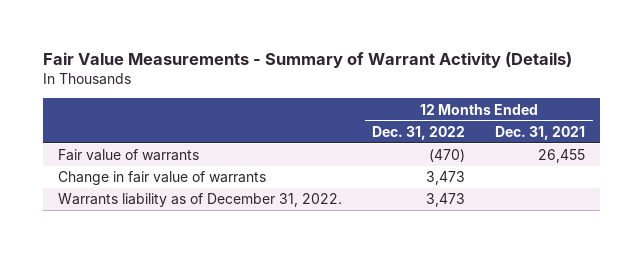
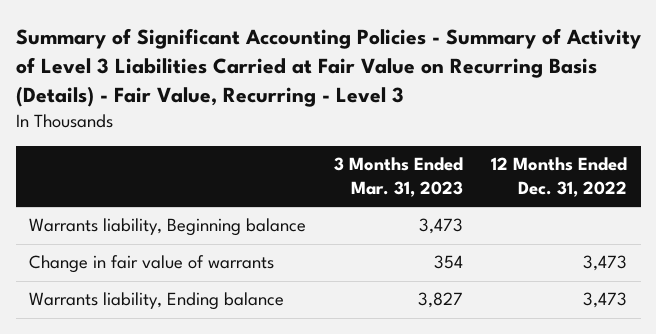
[43,52,573,69] Fair Value Measurements - Summary of Warrant Activity (Details) -> [15,28,641,108] Summary of Significant Accounting Policies - Summary of Activity of Level 3 Liabilities Carried at Fair Value on Recurring Basis (Details) - Fair Value, Recurring - Level 3
[495,125,586,140] Dec. 31, 2021 -> none
none -> [334,157,464,197] 3 Months Ended Mar. 31, 2023
[58,149,200,162] Fair value of warrants -> none
none -> [29,218,307,237] Warrants liability, Beginning balance
[58,193,343,208] Warrants liability as of December 31, 2022. -> [29,292,285,311] Warrants liability, Ending balance

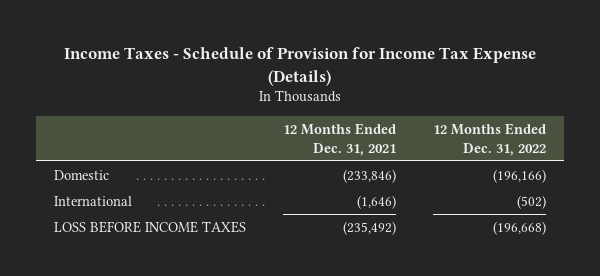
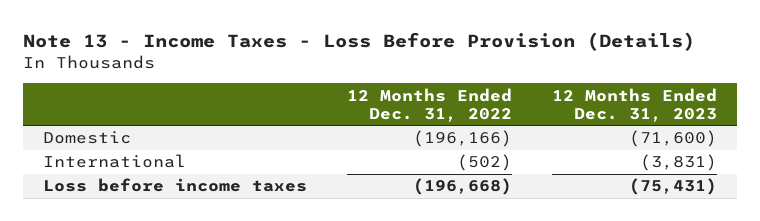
[64,46,537,86] Income Taxes - Schedule of Provision for Income Tax Expense (Details) -> [23,32,696,52] Note 13 - Income Taxes - Loss Before Provision (Details)
[283,122,397,156] 12 Months Ended Dec. 31, 2021 -> none
none -> [551,87,717,122] 12 Months Ended Dec. 31, 2023
[54,220,247,233] LOSS BEFORE INCOME TAXES -> [43,178,308,193] Loss before income taxes

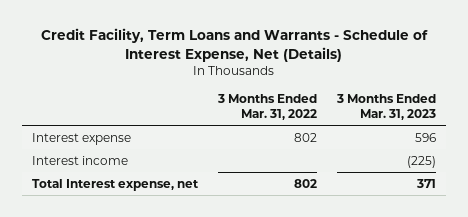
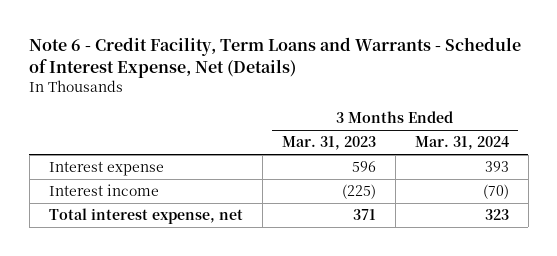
[40,28,428,62] Credit Facility, Term Loans and Warrants - Schedule of Interest Expense, Net (Details) -> [29,37,522,79] Note 6 - Credit Facility, Term Loans and Warrants - Schedule of Interest Expense, Net (Details)
[216,93,317,120] 3 Months Ended Mar. 31, 2022 -> none
none -> [414,136,509,151] Mar. 31, 2024
[31,178,199,191] Total Interest expense, net -> [48,208,243,225] Total interest expense, net

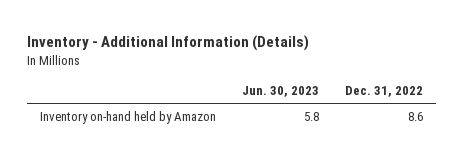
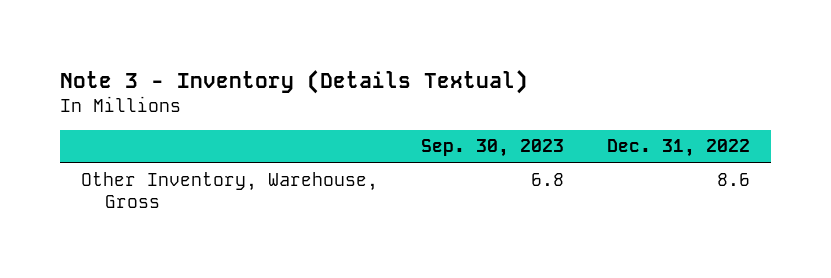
[26,35,309,52] Inventory - Additional Information (Details) -> [59,69,528,94] Note 3 - Inventory (Details Textual)
[241,86,319,98] Jun. 30, 2023 -> none
none -> [420,139,564,158] Sep. 30, 2023
[39,111,216,125] Inventory on-hand held by Amazon -> [81,171,379,208] Other Inventory, Warehouse, Gross

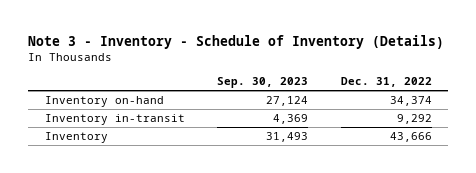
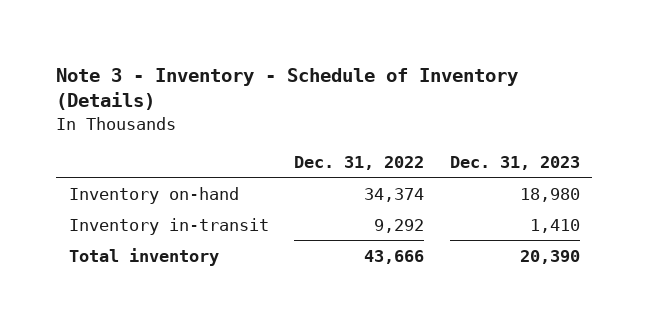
[217,77,309,89] Sep. 30, 2023 -> none
none -> [449,155,580,170] Dec. 31, 2023
[44,132,108,144] Inventory -> [69,247,220,266] Total inventory

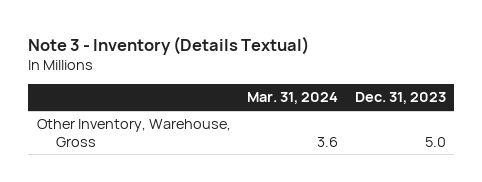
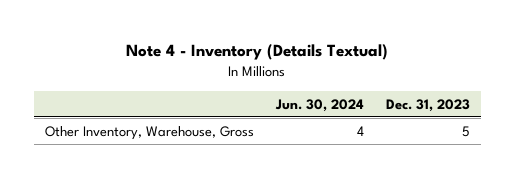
[28,35,310,55] Note 3 - Inventory (Details Textual) -> [126,44,389,61] Note 4 - Inventory (Details Textual)
[247,92,339,105] Mar. 31, 2024 -> none
none -> [274,98,364,112] Jun. 30, 2024
[424,136,446,147] 5.0 -> [461,125,470,137] 5

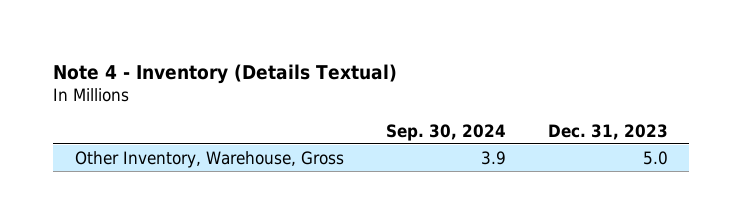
[274,98,364,112] Jun. 30, 2024 -> none
none -> [385,123,506,141] Sep. 30, 2024
[461,125,470,137] 5 -> [643,150,669,165] 5.0

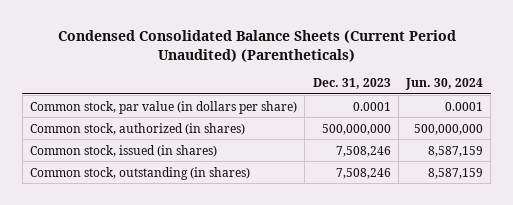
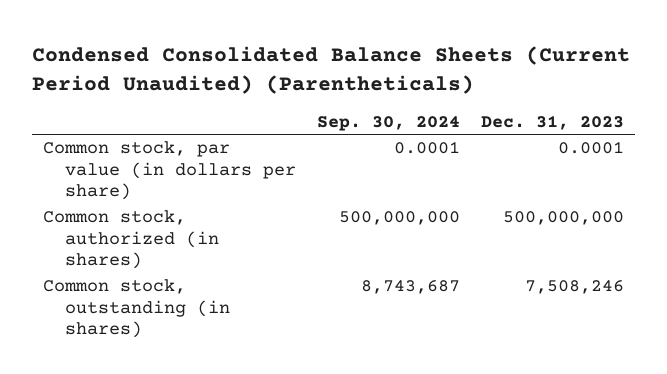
[405,78,484,91] Jun. 30, 2024 -> none
none -> [316,115,460,131] Sep. 30, 2024
[29,144,217,157] Common stock, issued (in shares) -> none

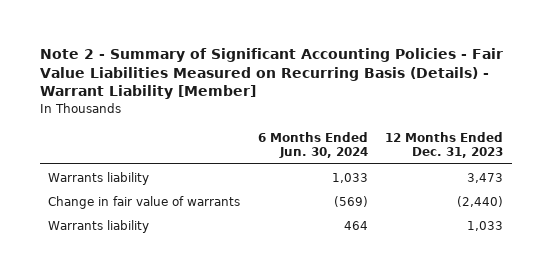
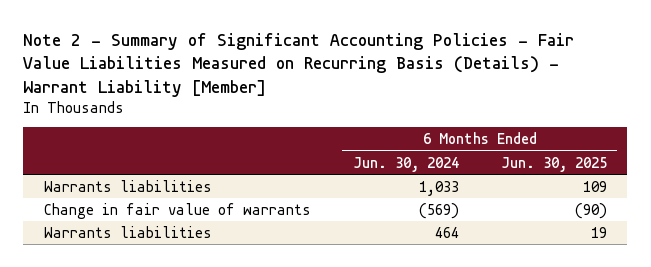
[385,131,504,159] 12 Months Ended Dec. 31, 2023 -> none
none -> [500,156,607,172] Jun. 30, 2025
[48,171,150,185] Warrants liability -> [44,179,213,192] Warrants liabilities
[48,219,150,233] Warrants liability -> [44,225,213,238] Warrants liabilities

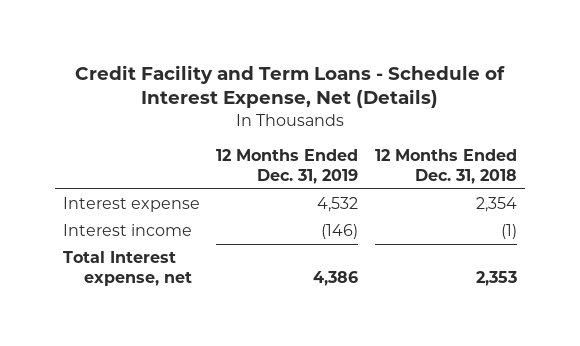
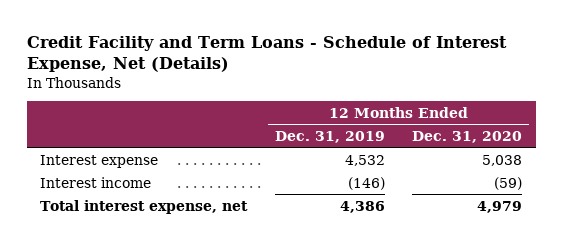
[374,148,517,184] 12 Months Ended Dec. 31, 2018 -> none
none -> [412,130,523,143] Dec. 31, 2020
[63,251,192,287] Total Interest expense, net -> [40,199,249,214] Total interest expense, net

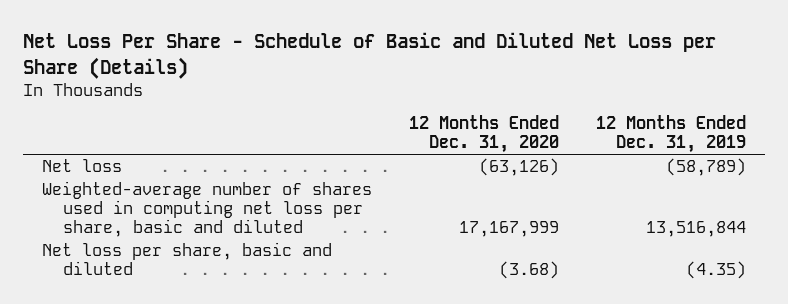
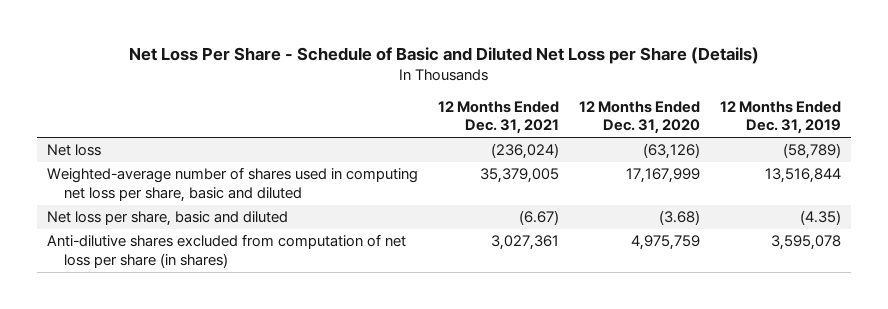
none -> [437,100,559,135] 12 Months Ended Dec. 31, 2021
none -> [46,234,406,268] Anti-dilutive shares excluded from computation of net loss per share (in shares)

